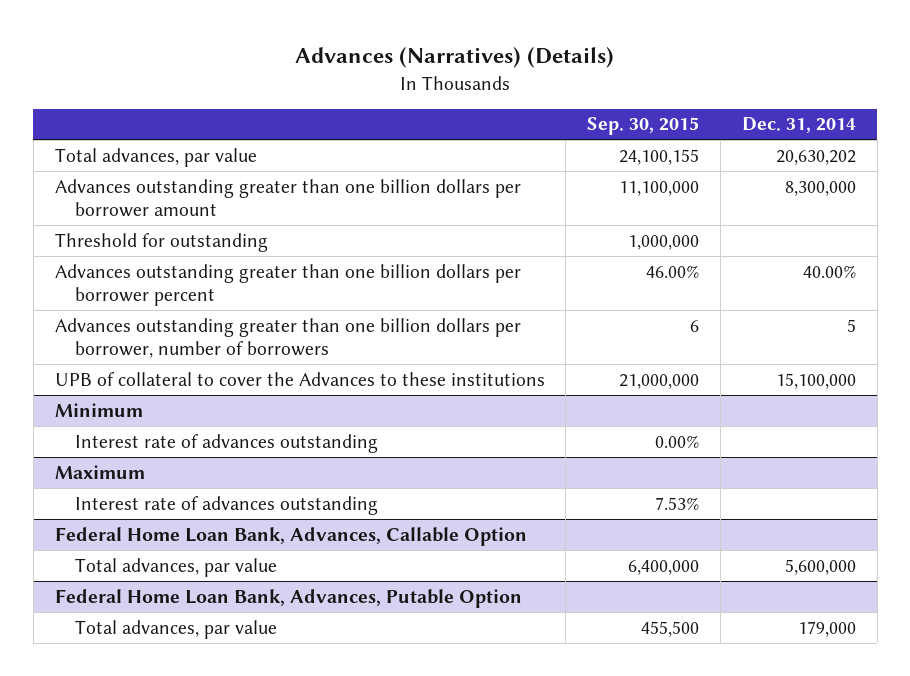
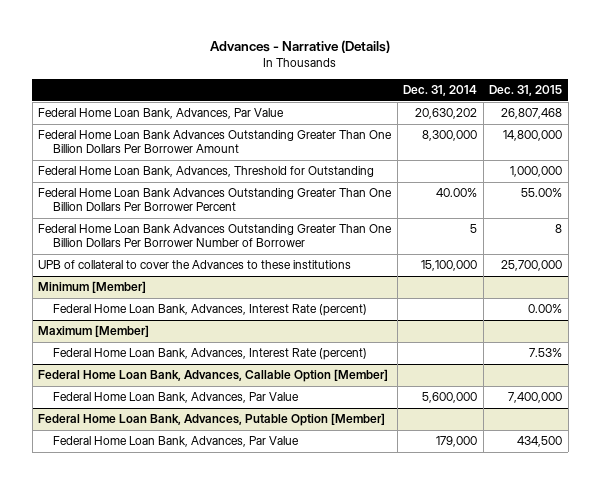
[295,47,615,69] Advances (Narratives) (Details) -> [210,39,391,53] Advances - Narrative (Details)
[587,117,700,136] Sep. 30, 2015 -> none
none -> [489,85,563,97] Dec. 31, 2015
[54,147,257,167] Total advances, par value -> [38,108,285,120] Federal Home Loan Bank, Advances, Par Value
[54,178,521,218] Advances outstanding greater than one billion dollars per borrower amount -> [38,130,393,154] Federal Home Loan Bank Advances Outstanding Greater Than One Billion Dollars Per Borrower Amount
[54,232,268,252] Threshold for outstanding -> [38,166,375,178] Federal Home Loan Bank, Advances, Threshold for Outstanding
[54,263,521,307] Advances outstanding greater than one billion dollars per borrower percent -> [38,188,393,212] Federal Home Loan Bank Advances Outstanding Greater Than One Billion Dollars Per Borrower Percent
[54,317,521,359] Advances outstanding greater than one billion dollars per borrower, number of borrowers -> [38,224,393,248] Federal Home Loan Bank Advances Outstanding Greater Than One Billion Dollars Per Borrower Number of Borrower
[54,402,143,417] Minimum -> [38,281,147,294] Minimum [Member]
[74,433,378,453] Interest rate of advances outstanding -> [53,304,368,317] Federal Home Loan Bank, Advances, Interest Rate (percent)
[54,464,145,479] Maximum -> [38,325,150,338] Maximum [Member]
[74,495,378,515] Interest rate of advances outstanding -> [53,348,368,361] Federal Home Loan Bank, Advances, Interest Rate (percent)
[54,526,527,546] Federal Home Loan Bank, Advances, Callable Option -> [38,369,389,383] Federal Home Loan Bank, Advances, Callable Option [Member]
[74,557,277,577] Total advances, par value -> [53,392,300,404] Federal Home Loan Bank, Advances, Par Value
[54,588,522,608] Federal Home Loan Bank, Advances, Putable Option -> [38,413,386,427] Federal Home Loan Bank, Advances, Putable Option [Member]
[74,619,277,639] Total advances, par value -> [53,436,300,448] Federal Home Loan Bank, Advances, Par Value

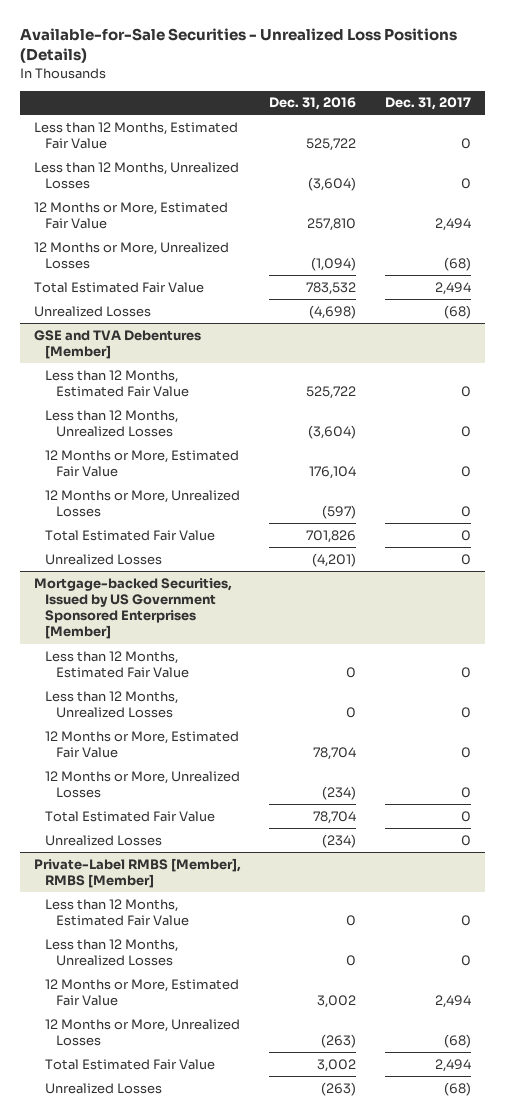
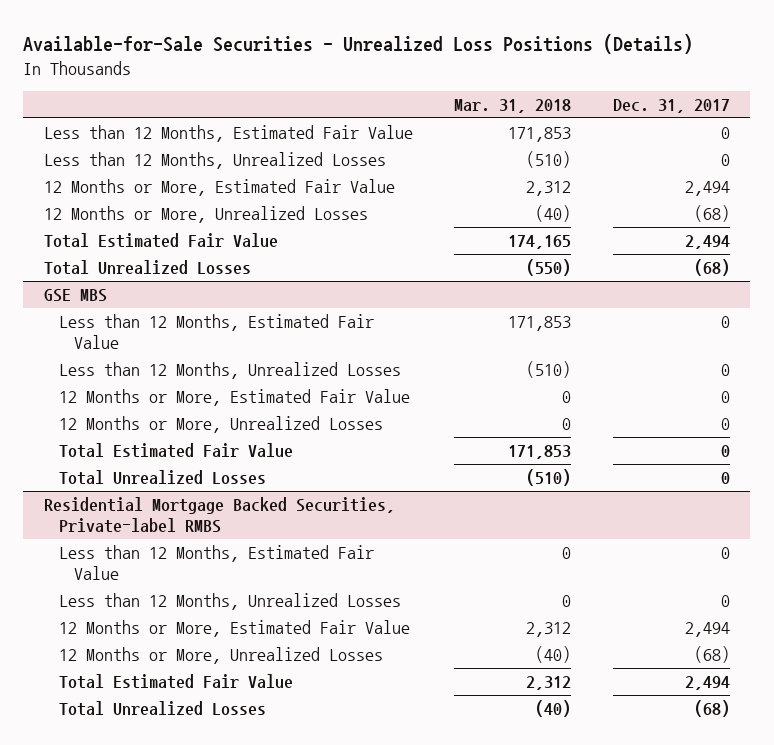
[269,97,357,111] Dec. 31, 2016 -> none
none -> [454,98,572,113] Mar. 31, 2018
[34,329,202,359] GSE and TVA Debentures [Member] -> none
[45,369,190,397] Less than 12 Months, Estimated Fair Value -> none
[45,409,179,437] Less than 12 Months, Unrealized Losses -> none
[45,449,240,477] 12 Months or More, Estimated Fair Value -> none
[45,489,241,517] 12 Months or More, Unrealized Losses -> none
[45,529,216,541] Total Estimated Fair Value -> none
[45,553,163,565] Unrealized Losses -> none
[34,577,233,640] Mortgage-backed Securities, Issued by US Government Sponsored Enterprises [Member] -> none
[34,305,152,317] Unrealized Losses -> [44,259,252,275] Total Unrealized Losses
none -> [44,288,108,302] GSE MBS
[34,857,242,888] Private-Label RMBS [Member], RMBS [Member] -> none
[45,834,163,846] Unrealized Losses -> [58,469,266,485] Total Unrealized Losses
none -> [44,496,396,534] Residential Mortgage Backed Securities, Private-label RMBS
[45,1082,163,1094] Unrealized Losses -> [58,700,266,716] Total Unrealized Losses

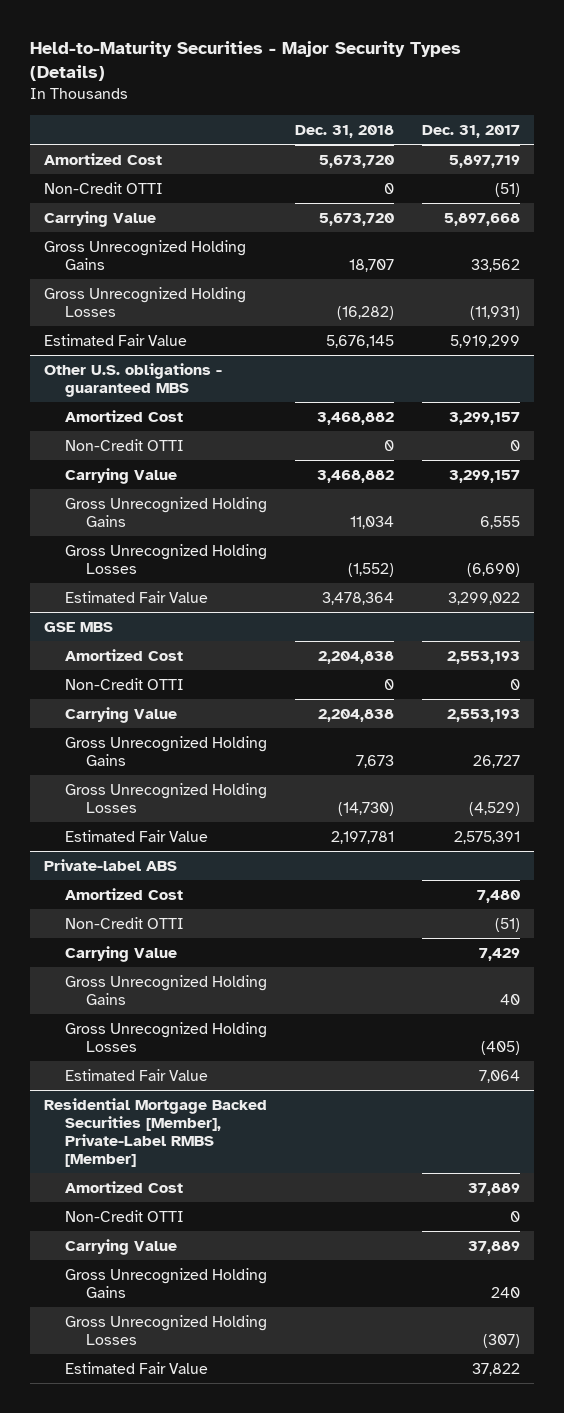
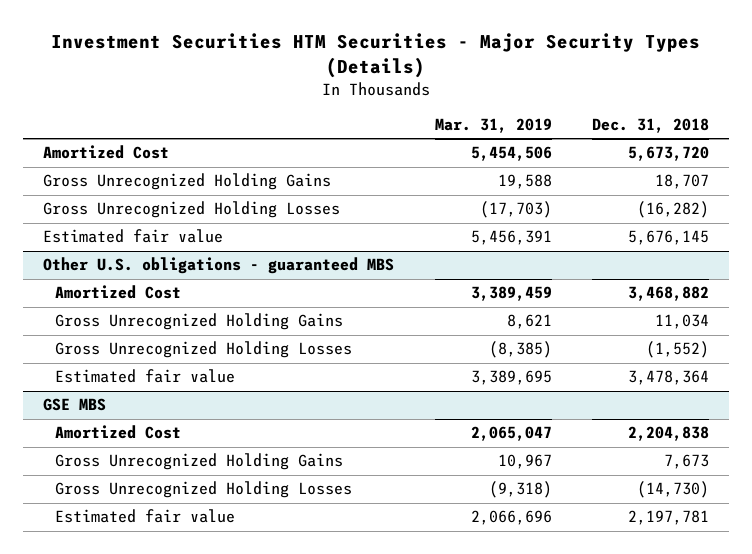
[30,41,462,82] Held-to-Maturity Securities - Major Security Types (Details) -> [51,33,701,79] Investment Securities HTM Securities - Major Security Types (Details)
[422,124,521,138] Dec. 31, 2017 -> none
none -> [434,118,552,134] Mar. 31, 2019
[44,181,164,194] Non-Credit OTTI -> none
[44,210,157,227] Carrying Value -> none
[44,333,188,346] Estimated Fair Value -> [43,229,224,244] Estimated fair value
[65,438,185,451] Non-Credit OTTI -> none
[65,467,178,484] Carrying Value -> none
[65,590,209,603] Estimated Fair Value -> [55,369,236,384] Estimated fair value
[65,677,185,690] Non-Credit OTTI -> none
[65,706,178,723] Carrying Value -> none
[44,858,178,871] Private-label ABS -> none
[65,887,184,900] Amortized Cost -> none
[65,916,185,929] Non-Credit OTTI -> none
[65,945,178,962] Carrying Value -> none
[65,974,268,1005] Gross Unrecognized Holding Gains -> none
[65,1021,268,1052] Gross Unrecognized Holding Losses -> none
[65,1068,209,1081] Estimated Fair Value -> none
[44,1097,268,1167] Residential Mortgage Backed Securities [Member], Private-Label RMBS [Member] -> none
[65,1180,184,1193] Amortized Cost -> none
[65,1209,185,1222] Non-Credit OTTI -> none
[65,1238,178,1255] Carrying Value -> none
[65,1267,268,1298] Gross Unrecognized Holding Gains -> none
[65,1314,268,1345] Gross Unrecognized Holding Losses -> none
[65,1361,209,1374] Estimated Fair Value -> none
[65,829,209,842] Estimated Fair Value -> [55,509,236,524] Estimated fair value

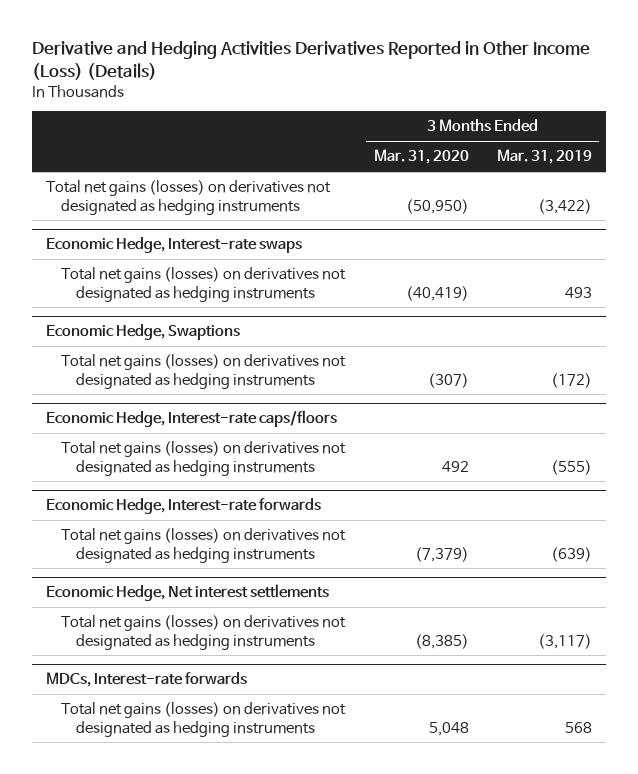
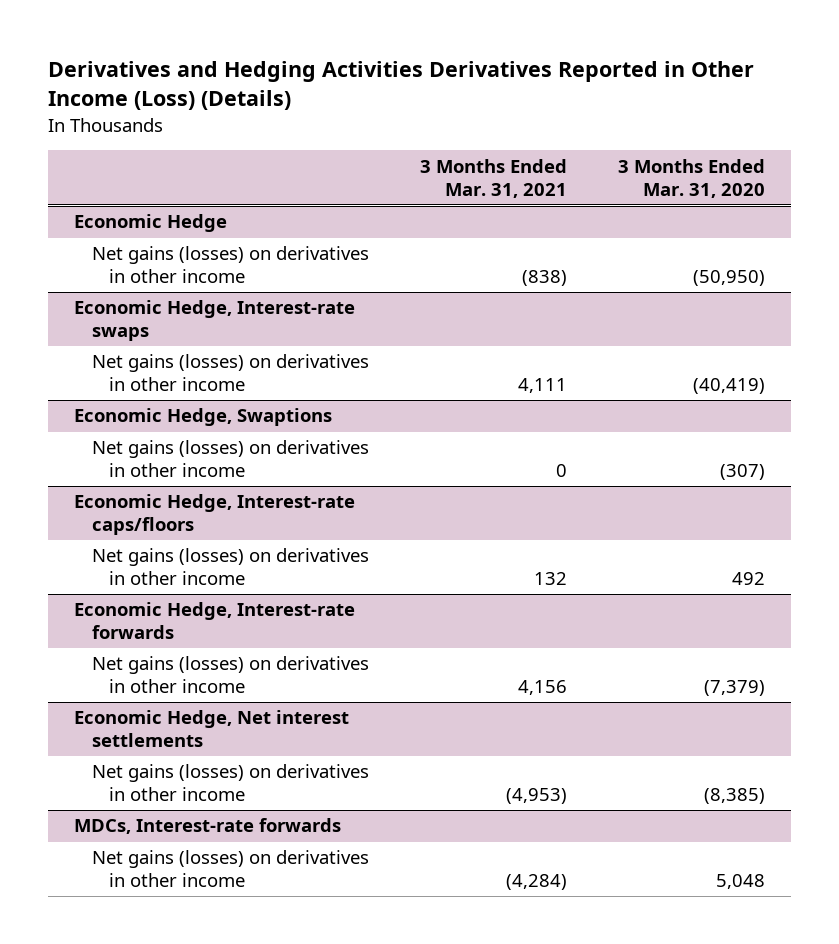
[31,41,590,80] Derivative and Hedging Activities Derivatives Reported in Other Income (Loss) (Details) -> [48,61,755,111] Derivatives and Hedging Activities Derivatives Reported in Other Income (Loss) (Details)
[497,149,593,165] Mar. 31, 2019 -> none
none -> [419,158,567,198] 3 Months Ended Mar. 31, 2021
none -> [74,214,228,233] Economic Hedge
[46,180,332,215] Total net gains (losses) on derivatives not designated as hedging instruments -> [91,246,369,284] Net gains (losses) on derivatives in other income
[61,267,347,302] Total net gains (losses) on derivatives not designated as hedging instruments -> [91,354,369,392] Net gains (losses) on derivatives in other income
[61,354,347,389] Total net gains (losses) on derivatives not designated as hedging instruments -> [91,440,369,478] Net gains (losses) on derivatives in other income
[61,441,347,476] Total net gains (losses) on derivatives not designated as hedging instruments -> [91,548,369,586] Net gains (losses) on derivatives in other income
[61,528,347,563] Total net gains (losses) on derivatives not designated as hedging instruments -> [91,656,369,694] Net gains (losses) on derivatives in other income
[61,615,347,650] Total net gains (losses) on derivatives not designated as hedging instruments -> [91,764,369,802] Net gains (losses) on derivatives in other income
[61,702,347,737] Total net gains (losses) on derivatives not designated as hedging instruments -> [91,850,369,888] Net gains (losses) on derivatives in other income

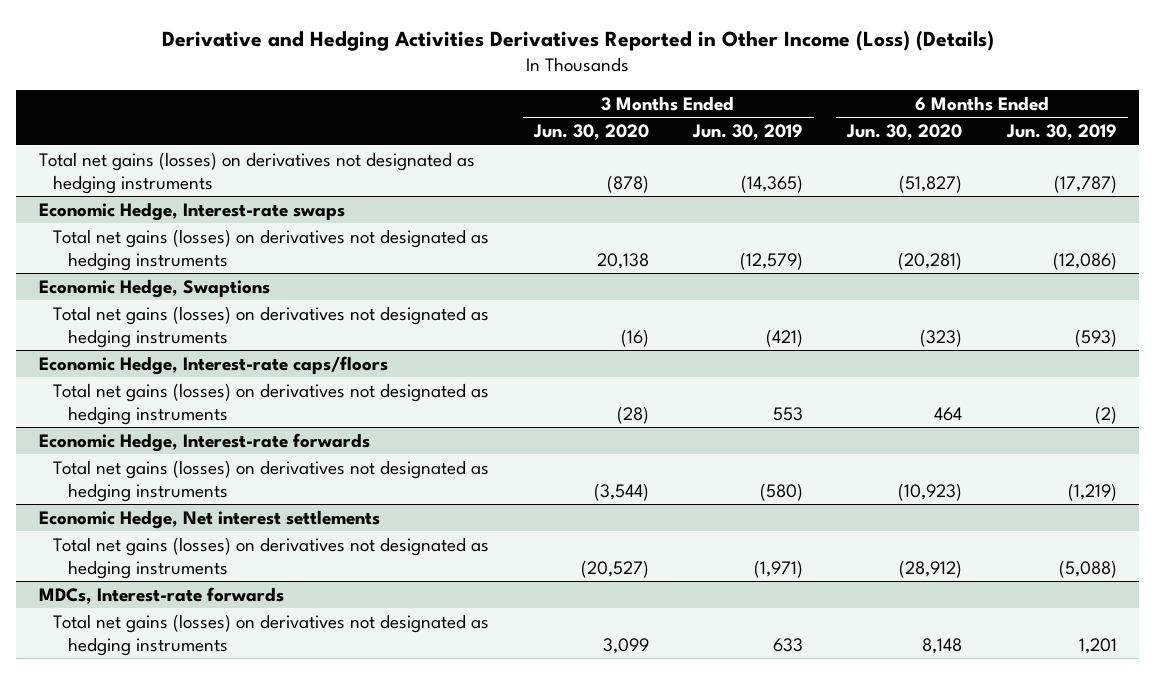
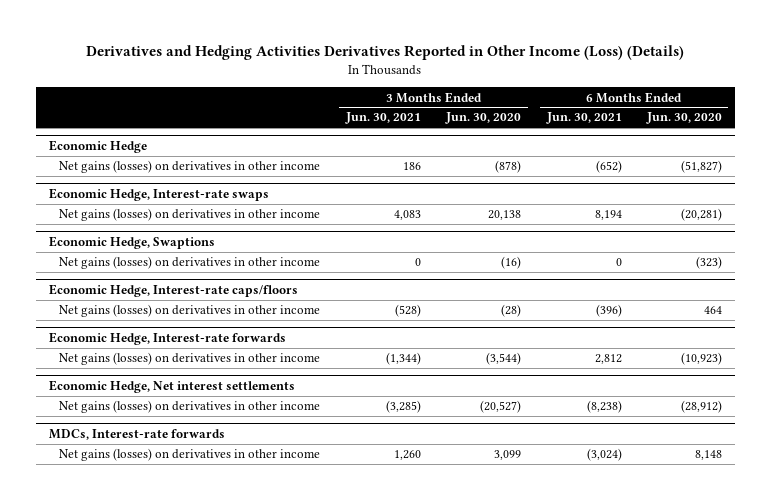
[161,29,994,51] Derivative and Hedging Activities Derivatives Reported in Other Income (Loss) (Details) -> [86,45,685,61] Derivatives and Hedging Activities Derivatives Reported in Other Income (Loss) (Details)
[692,124,804,141] Jun. 30, 2019 -> none
[1005,124,1117,141] Jun. 30, 2019 -> none
none -> [344,112,421,125] Jun. 30, 2021
none -> [545,112,622,125] Jun. 30, 2021
none -> [48,139,147,153] Economic Hedge
[38,151,475,194] Total net gains (losses) on derivatives not designated as hedging instruments -> [59,160,321,174] Net gains (losses) on derivatives in other income
[53,228,490,271] Total net gains (losses) on derivatives not designated as hedging instruments -> [59,208,321,222] Net gains (losses) on derivatives in other income
[53,305,490,348] Total net gains (losses) on derivatives not designated as hedging instruments -> [59,256,321,270] Net gains (losses) on derivatives in other income
[53,382,490,425] Total net gains (losses) on derivatives not designated as hedging instruments -> [59,304,321,318] Net gains (losses) on derivatives in other income
[53,459,490,502] Total net gains (losses) on derivatives not designated as hedging instruments -> [59,352,321,366] Net gains (losses) on derivatives in other income
[53,536,490,579] Total net gains (losses) on derivatives not designated as hedging instruments -> [59,400,321,414] Net gains (losses) on derivatives in other income
[53,613,490,656] Total net gains (losses) on derivatives not designated as hedging instruments -> [59,448,321,462] Net gains (losses) on derivatives in other income

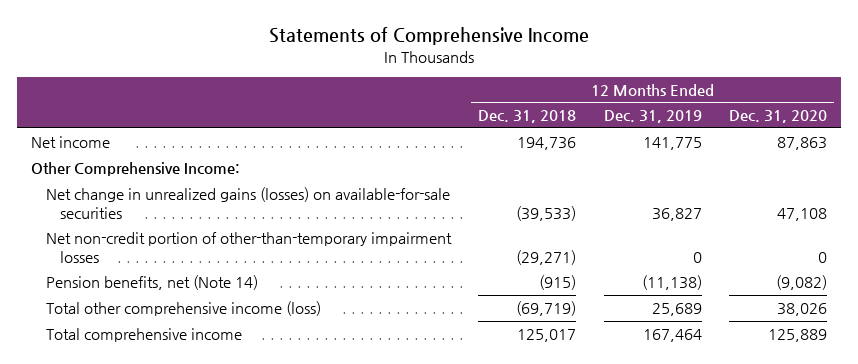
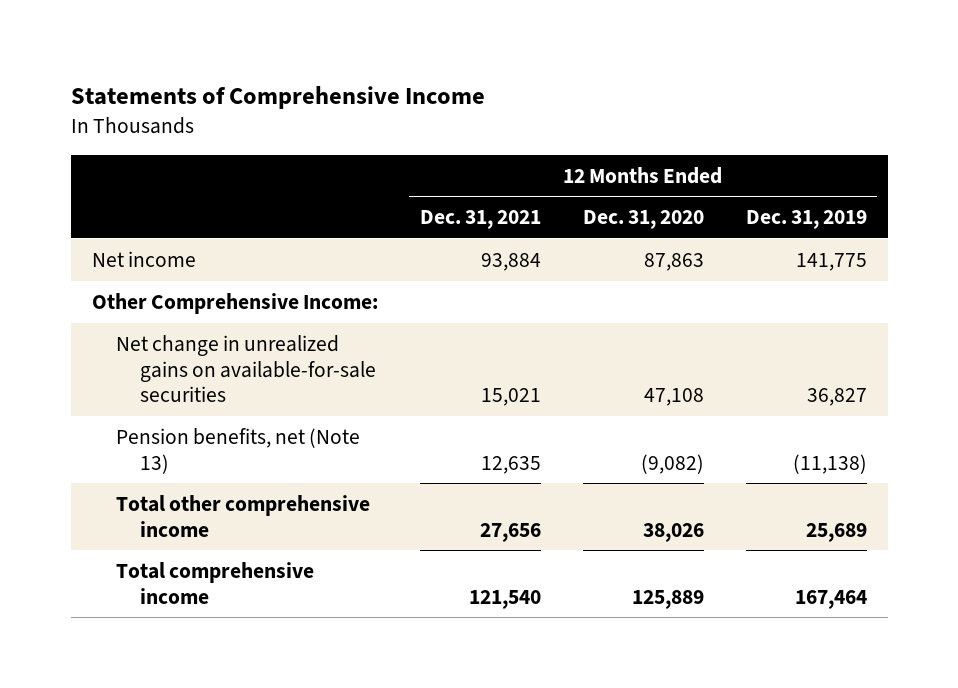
[478,110,577,124] Dec. 31, 2018 -> none
none -> [419,210,541,230] Dec. 31, 2021
[45,232,452,263] Net non-credit portion of other-than-temporary impairment losses -> none
[45,187,450,219] Net change in unrealized gains (losses) on available-for-sale securities -> [115,334,377,403] Net change in unrealized gains on available-for-sale securities
[45,275,258,291] Pension benefits, net (Note 14) -> [115,427,360,474] Pension benefits, net (Note 13)
[45,301,321,317] Total other comprehensive income (loss) -> [115,494,370,537] Total other comprehensive income

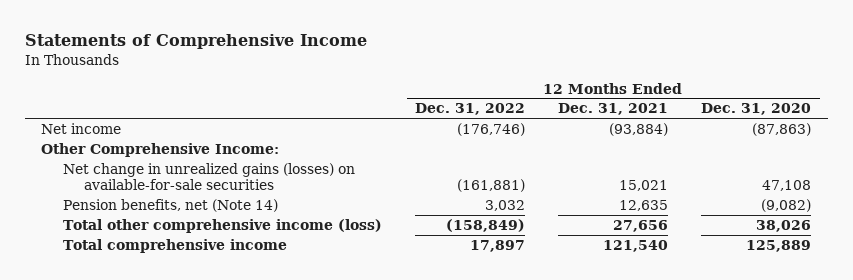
[745,210,867,230] Dec. 31, 2019 -> none
none -> [414,103,525,116] Dec. 31, 2022
[480,252,541,271] 93,884 -> [609,122,669,136] (93,884)
[643,252,704,271] 87,863 -> [752,122,812,136] (87,863)
[115,334,377,403] Net change in unrealized gains on available-for-sale securities -> [62,162,355,190] Net change in unrealized gains (losses) on available-for-sale securities
[115,427,360,474] Pension benefits, net (Note 13) -> [62,198,278,212] Pension benefits, net (Note 14)
[115,494,370,537] Total other comprehensive income -> [62,218,382,233] Total other comprehensive income (loss)

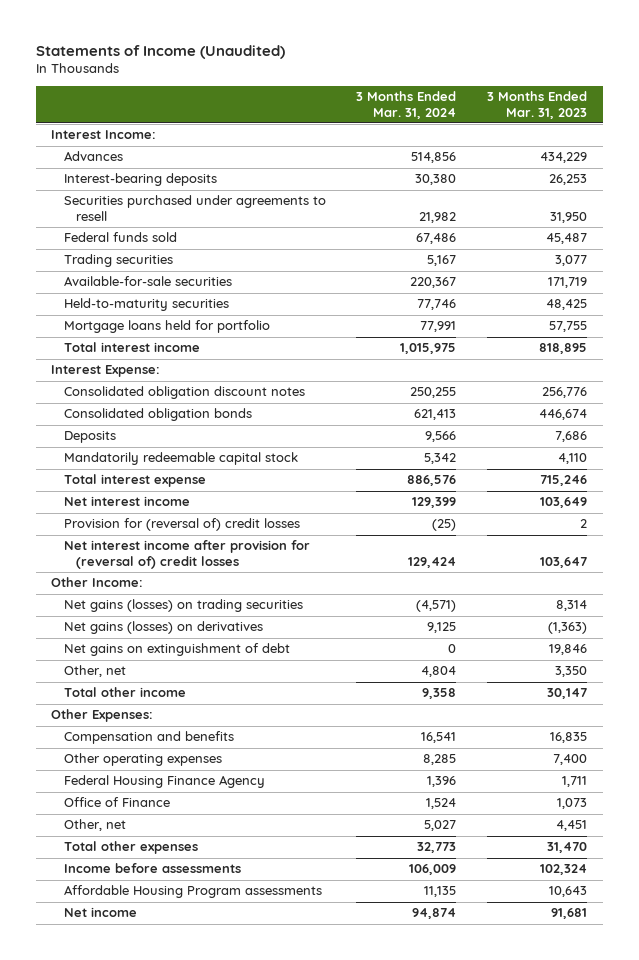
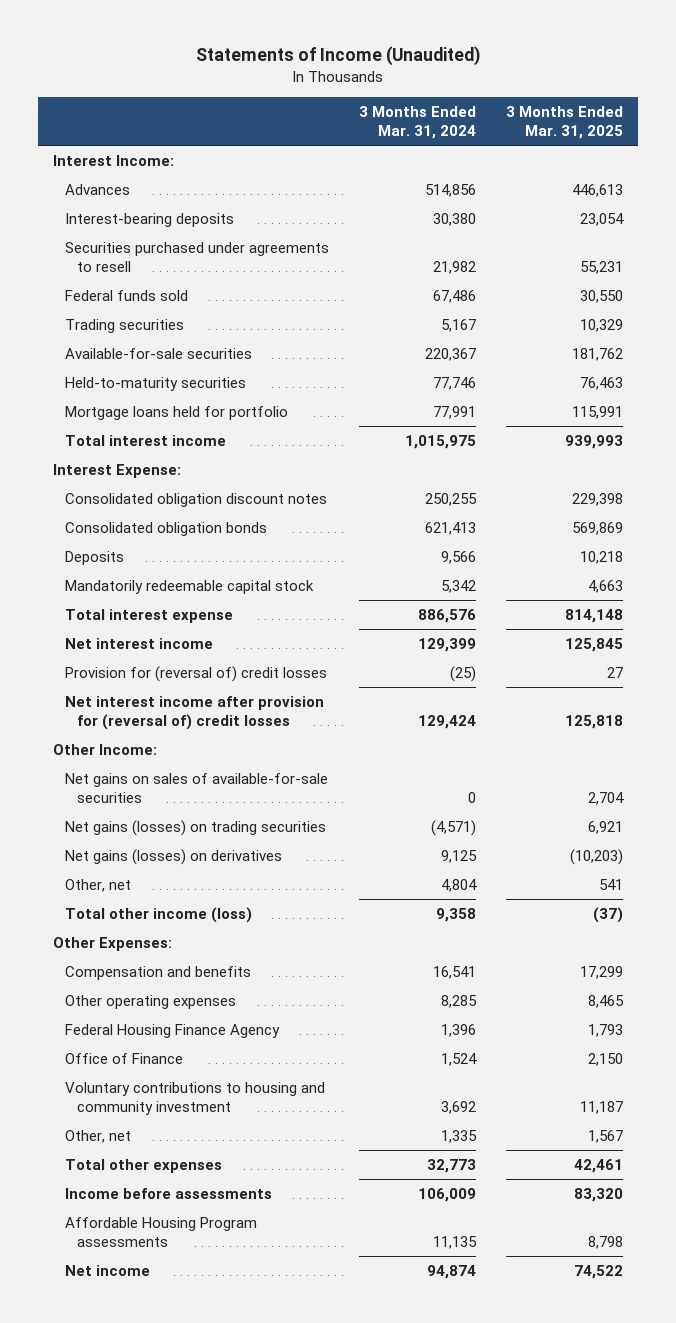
[487,91,588,119] 3 Months Ended Mar. 31, 2023 -> none
none -> [505,105,623,140] 3 Months Ended Mar. 31, 2025
none -> [64,772,328,804] Net gains on sales of available-for-sale securities
[63,643,290,657] Net gains on extinguishment of debt -> none
[63,687,186,698] Total other income -> [64,906,252,923] Total other income (loss)
none -> [64,1081,325,1116] Voluntary contributions to housing and community investment
[424,820,457,832] 5,027 -> [440,1129,477,1143] 1,335

